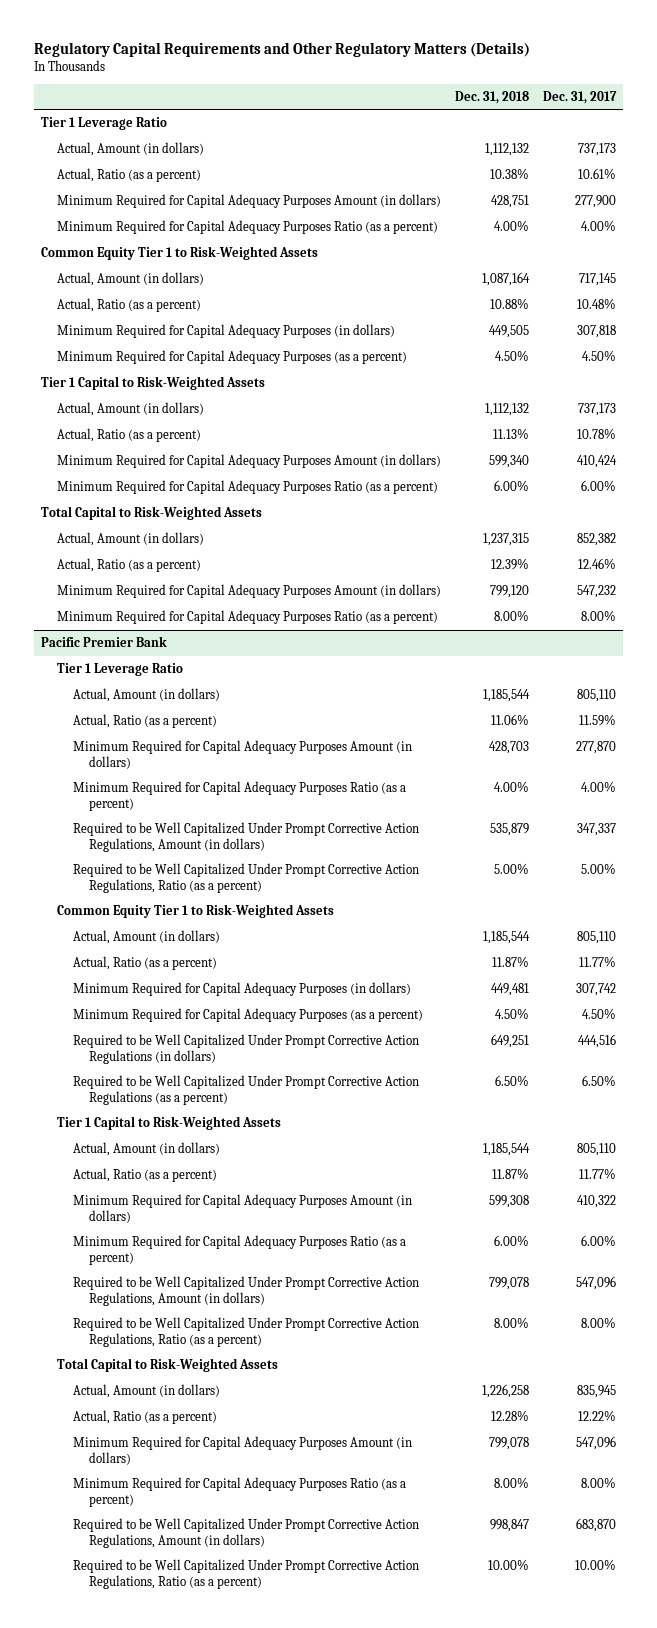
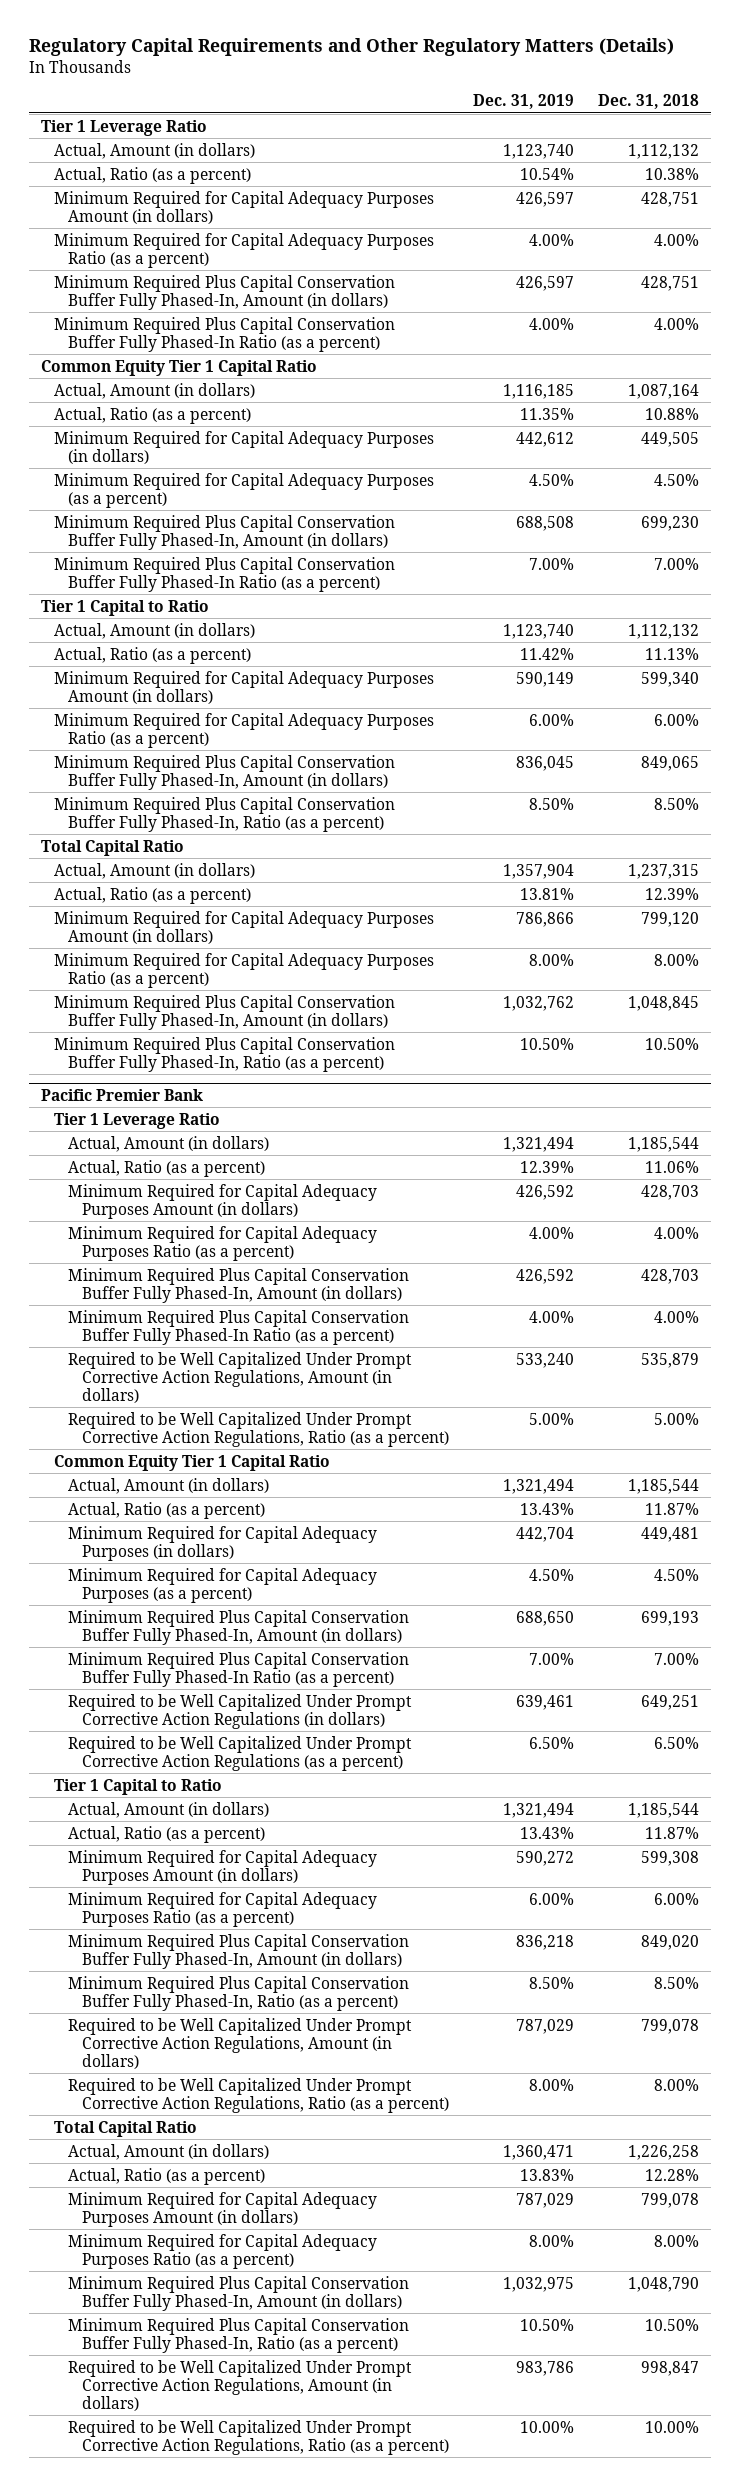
[543,91,618,105] Dec. 31, 2017 -> none
none -> [472,94,574,110] Dec. 31, 2019
none -> [54,274,396,310] Minimum Required Plus Capital Conservation Buffer Fully Phased-In, Amount (in dollars)
none -> [54,316,396,352] Minimum Required Plus Capital Conservation Buffer Fully Phased-In Ratio (as a percent)
[41,246,319,261] Common Equity Tier 1 to Risk-Weighted Assets -> [40,359,317,376] Common Equity Tier 1 Capital Ratio
none -> [54,514,396,550] Minimum Required Plus Capital Conservation Buffer Fully Phased-In, Amount (in dollars)
none -> [54,556,396,592] Minimum Required Plus Capital Conservation Buffer Fully Phased-In Ratio (as a percent)
[41,376,266,391] Tier 1 Capital to Risk-Weighted Assets -> [40,599,209,616] Tier 1 Capital to Ratio
none -> [54,754,396,790] Minimum Required Plus Capital Conservation Buffer Fully Phased-In, Amount (in dollars)
none -> [54,796,396,832] Minimum Required Plus Capital Conservation Buffer Fully Phased-In, Ratio (as a percent)
[41,506,263,521] Total Capital to Risk-Weighted Assets -> [40,839,184,856] Total Capital Ratio
none -> [54,994,396,1030] Minimum Required Plus Capital Conservation Buffer Fully Phased-In, Amount (in dollars)
none -> [54,1036,396,1072] Minimum Required Plus Capital Conservation Buffer Fully Phased-In, Ratio (as a percent)
none -> [67,1267,409,1303] Minimum Required Plus Capital Conservation Buffer Fully Phased-In, Amount (in dollars)
none -> [67,1309,409,1345] Minimum Required Plus Capital Conservation Buffer Fully Phased-In Ratio (as a percent)
[57,904,335,919] Common Equity Tier 1 to Risk-Weighted Assets -> [54,1454,331,1471] Common Equity Tier 1 Capital Ratio
none -> [67,1609,409,1645] Minimum Required Plus Capital Conservation Buffer Fully Phased-In, Amount (in dollars)
none -> [67,1651,409,1687] Minimum Required Plus Capital Conservation Buffer Fully Phased-In Ratio (as a percent)
[57,1116,282,1131] Tier 1 Capital to Risk-Weighted Assets -> [54,1778,223,1795] Tier 1 Capital to Ratio
none -> [67,1933,409,1969] Minimum Required Plus Capital Conservation Buffer Fully Phased-In, Amount (in dollars)
none -> [67,1975,409,2011] Minimum Required Plus Capital Conservation Buffer Fully Phased-In, Ratio (as a percent)
[57,1358,279,1373] Total Capital to Risk-Weighted Assets -> [54,2120,198,2137] Total Capital Ratio
none -> [67,2275,409,2311] Minimum Required Plus Capital Conservation Buffer Fully Phased-In, Amount (in dollars)
none -> [67,2317,409,2353] Minimum Required Plus Capital Conservation Buffer Fully Phased-In, Ratio (as a percent)

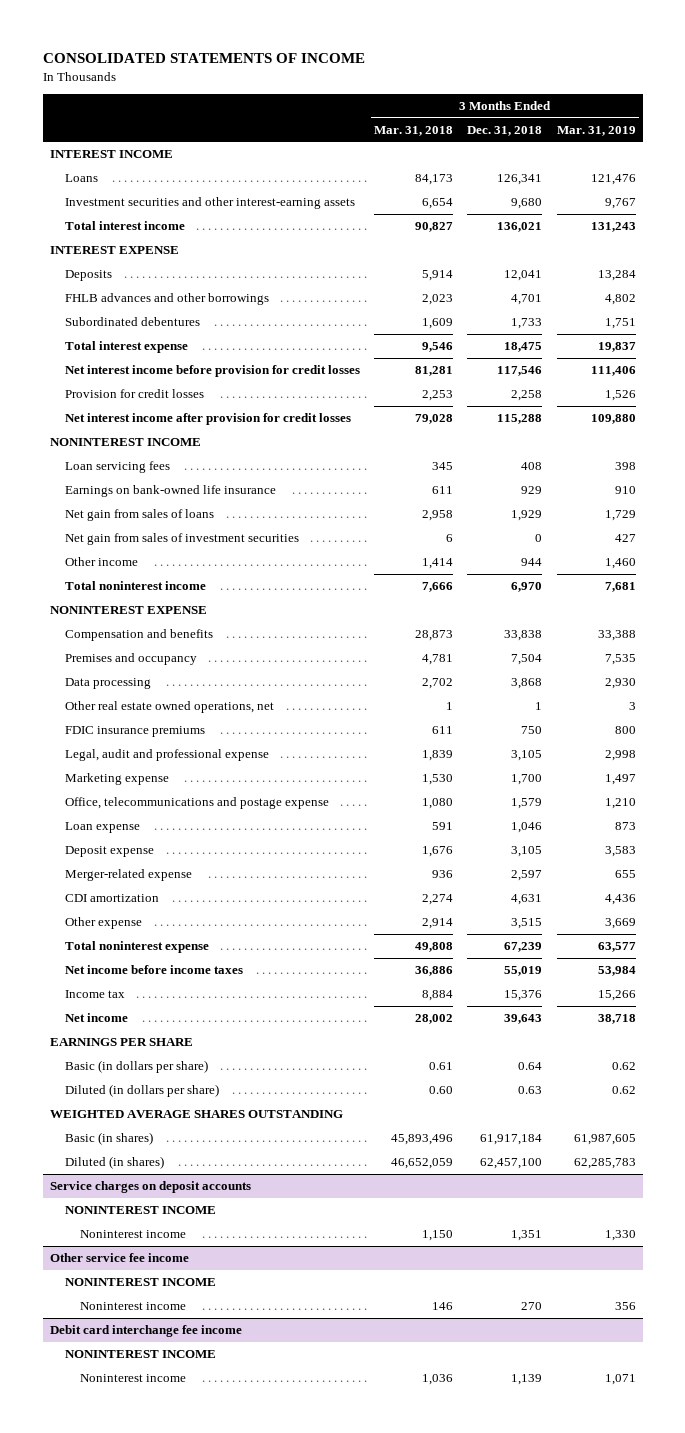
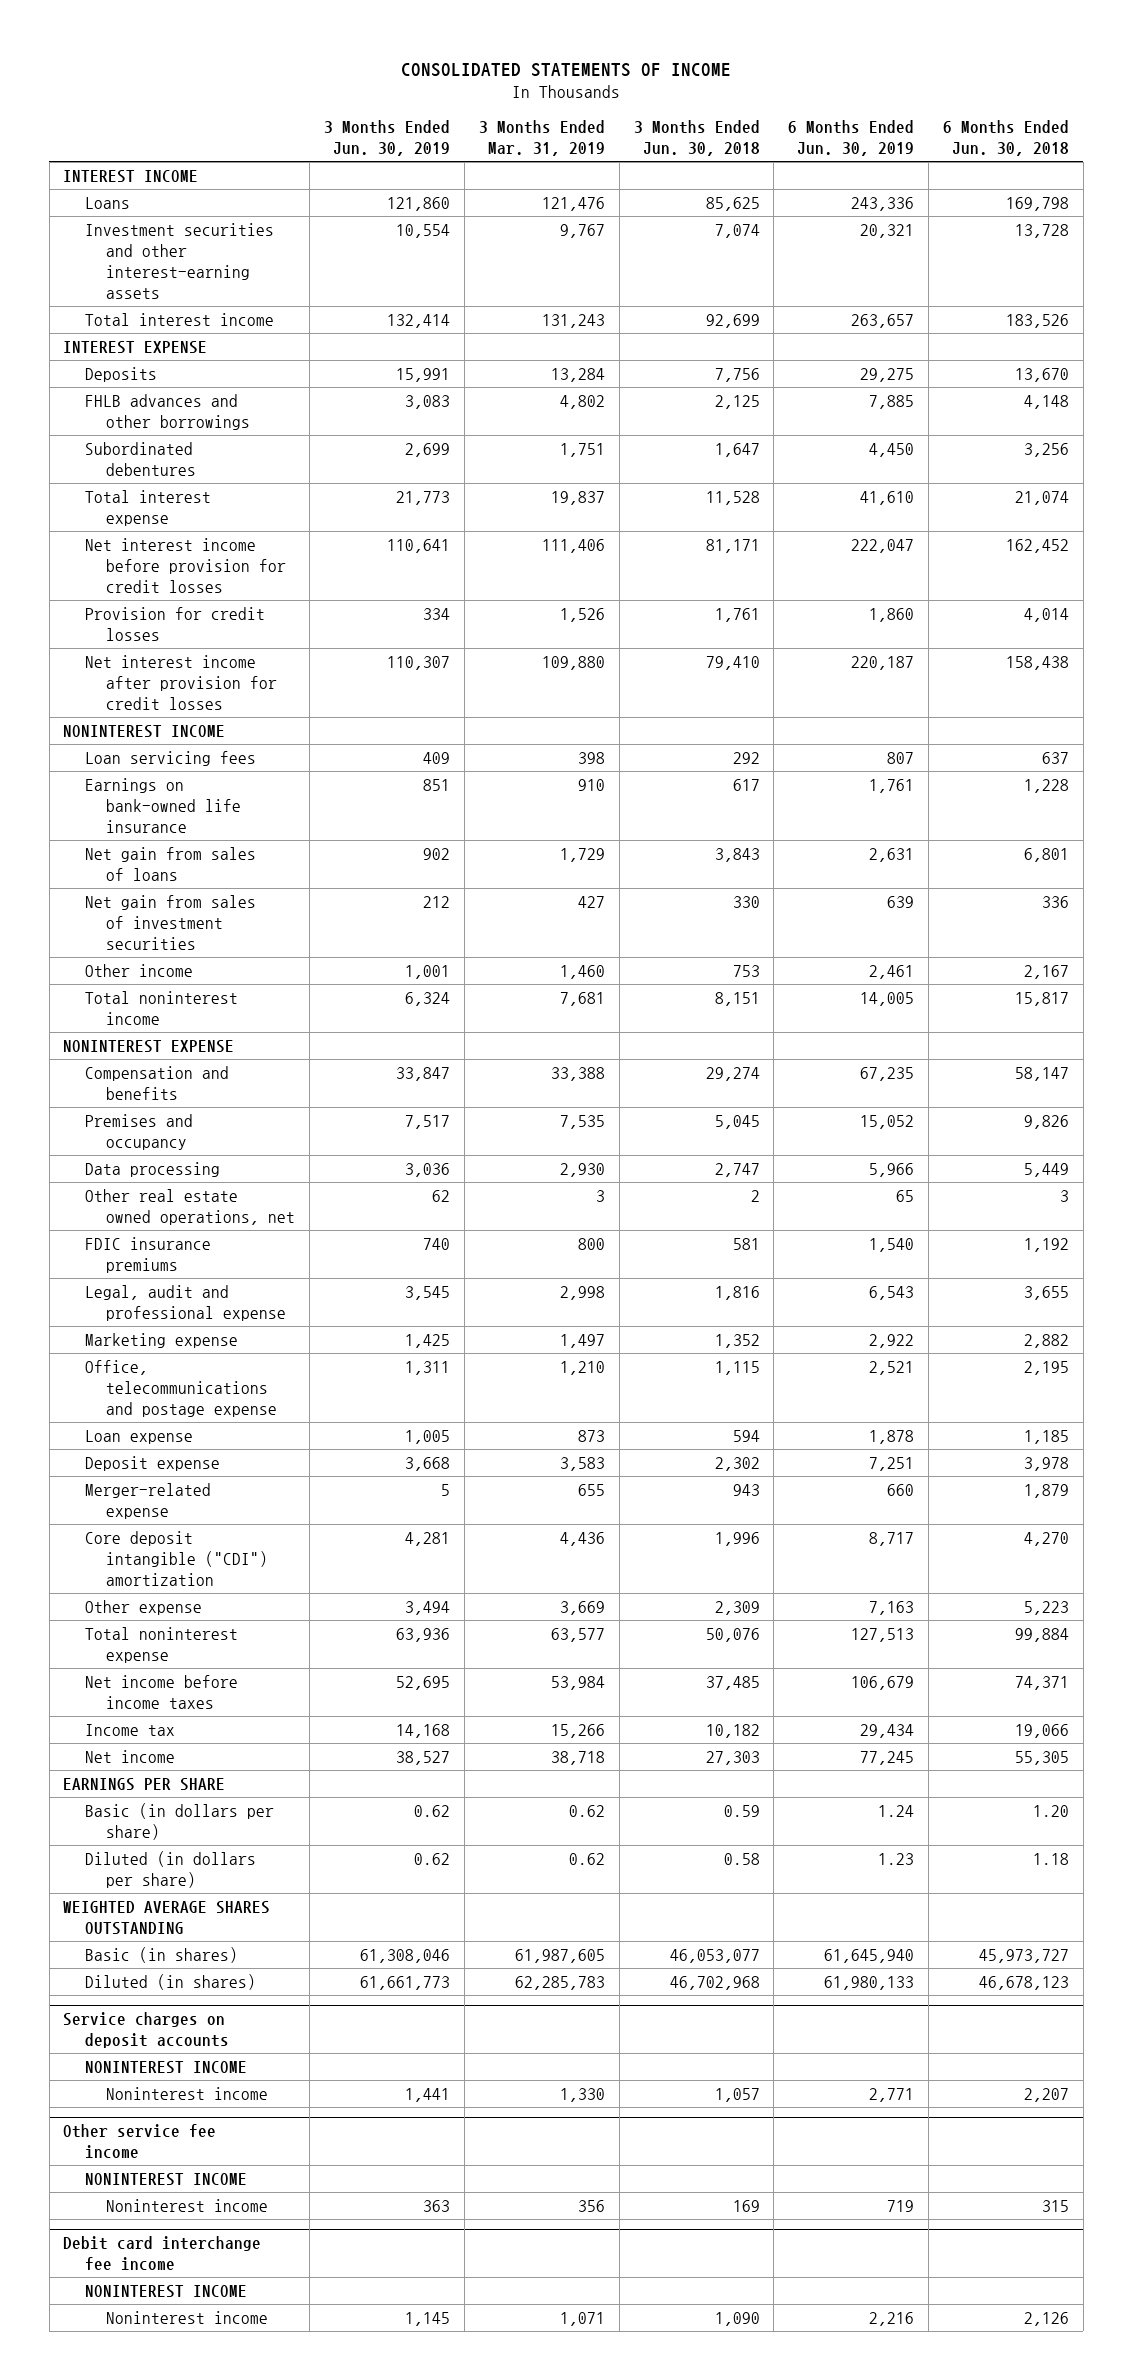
[374,125,454,136] Mar. 31, 2018 -> none
[467,125,543,136] Dec. 31, 2018 -> none
none -> [324,120,451,157] 3 Months Ended Jun. 30, 2019
none -> [633,120,760,157] 3 Months Ended Jun. 30, 2018
none -> [788,120,915,157] 6 Months Ended Jun. 30, 2019
none -> [942,120,1069,157] 6 Months Ended Jun. 30, 2018
[65,894,160,903] CDI amortization -> [84,1530,269,1586] Core deposit intangible ("CDI") amortization

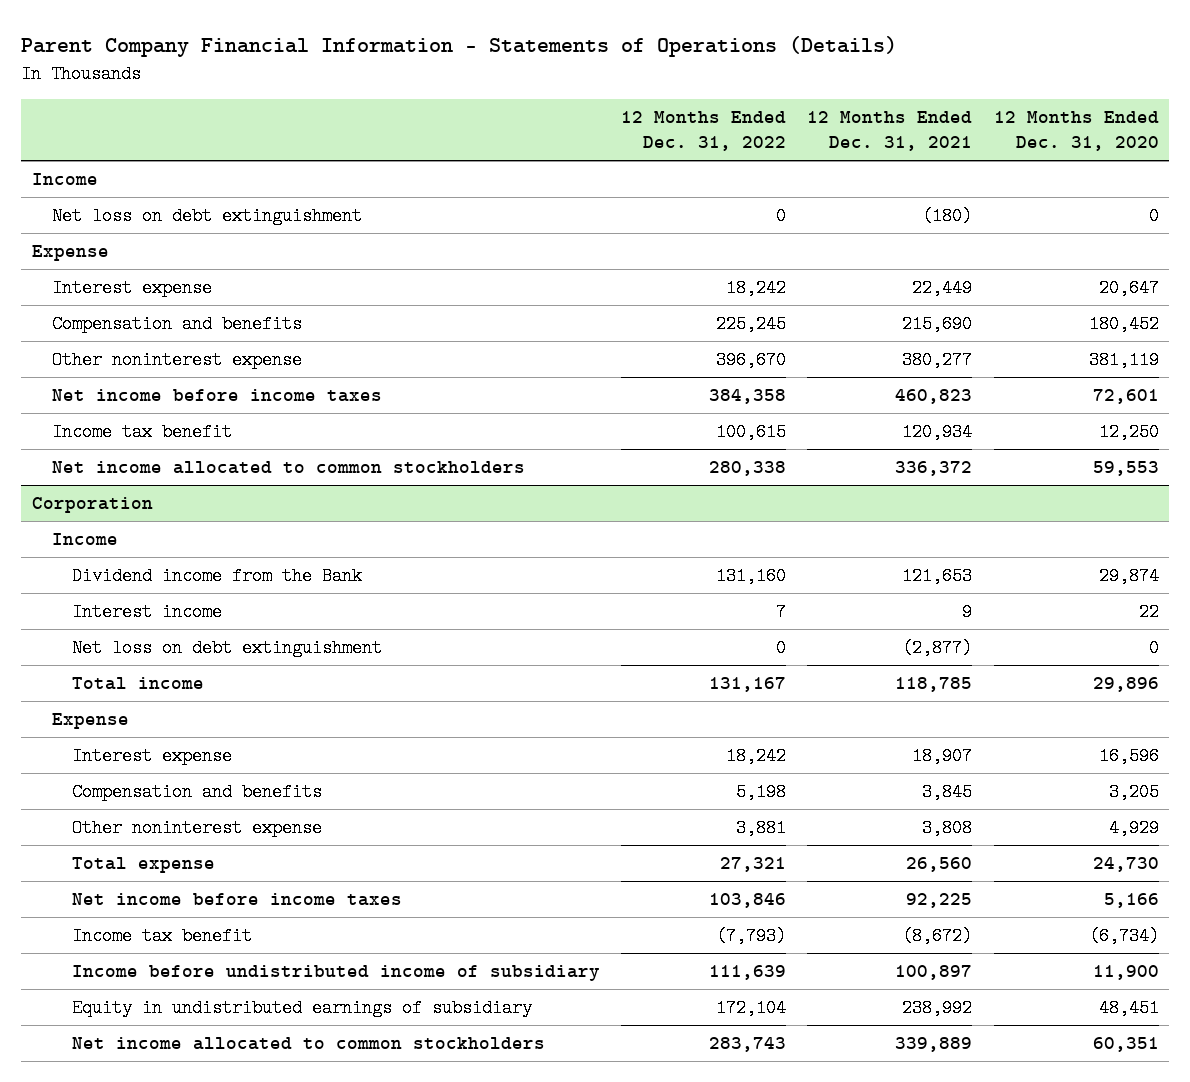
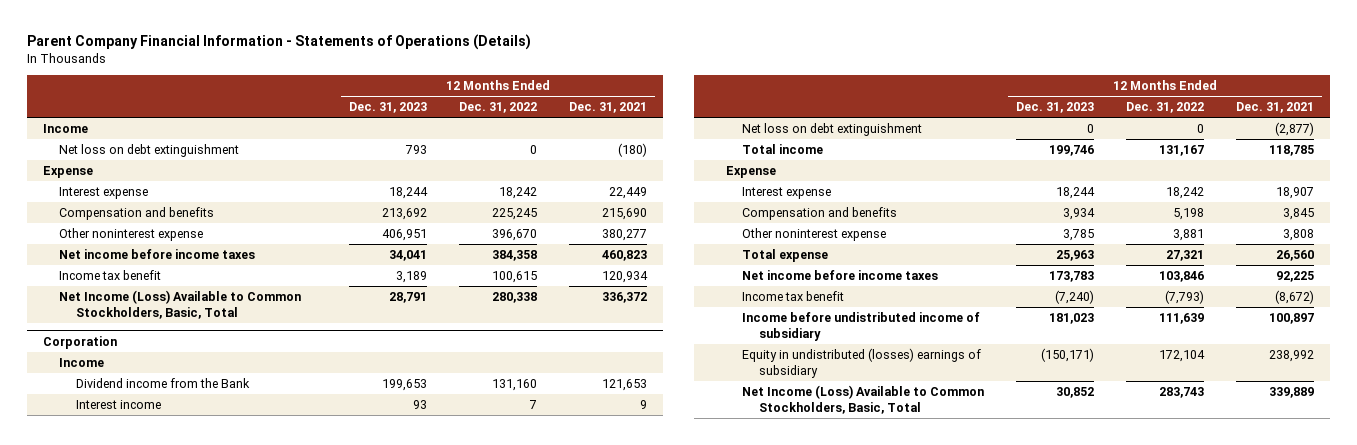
[993,110,1159,152] 12 Months Ended Dec. 31, 2020 -> none
none -> [349,102,428,114] Dec. 31, 2023
[51,461,525,475] Net income allocated to common stockholders -> [59,289,302,319] Net Income (Loss) Available to Common Stockholders, Basic, Total
[71,999,532,1018] Equity in undistributed earnings of subsidiary -> [742,347,982,378] Equity in undistributed (losses) earnings of subsidiary
[71,1037,545,1051] Net income allocated to common stockholders -> [742,384,985,414] Net Income (Loss) Available to Common Stockholders, Basic, Total

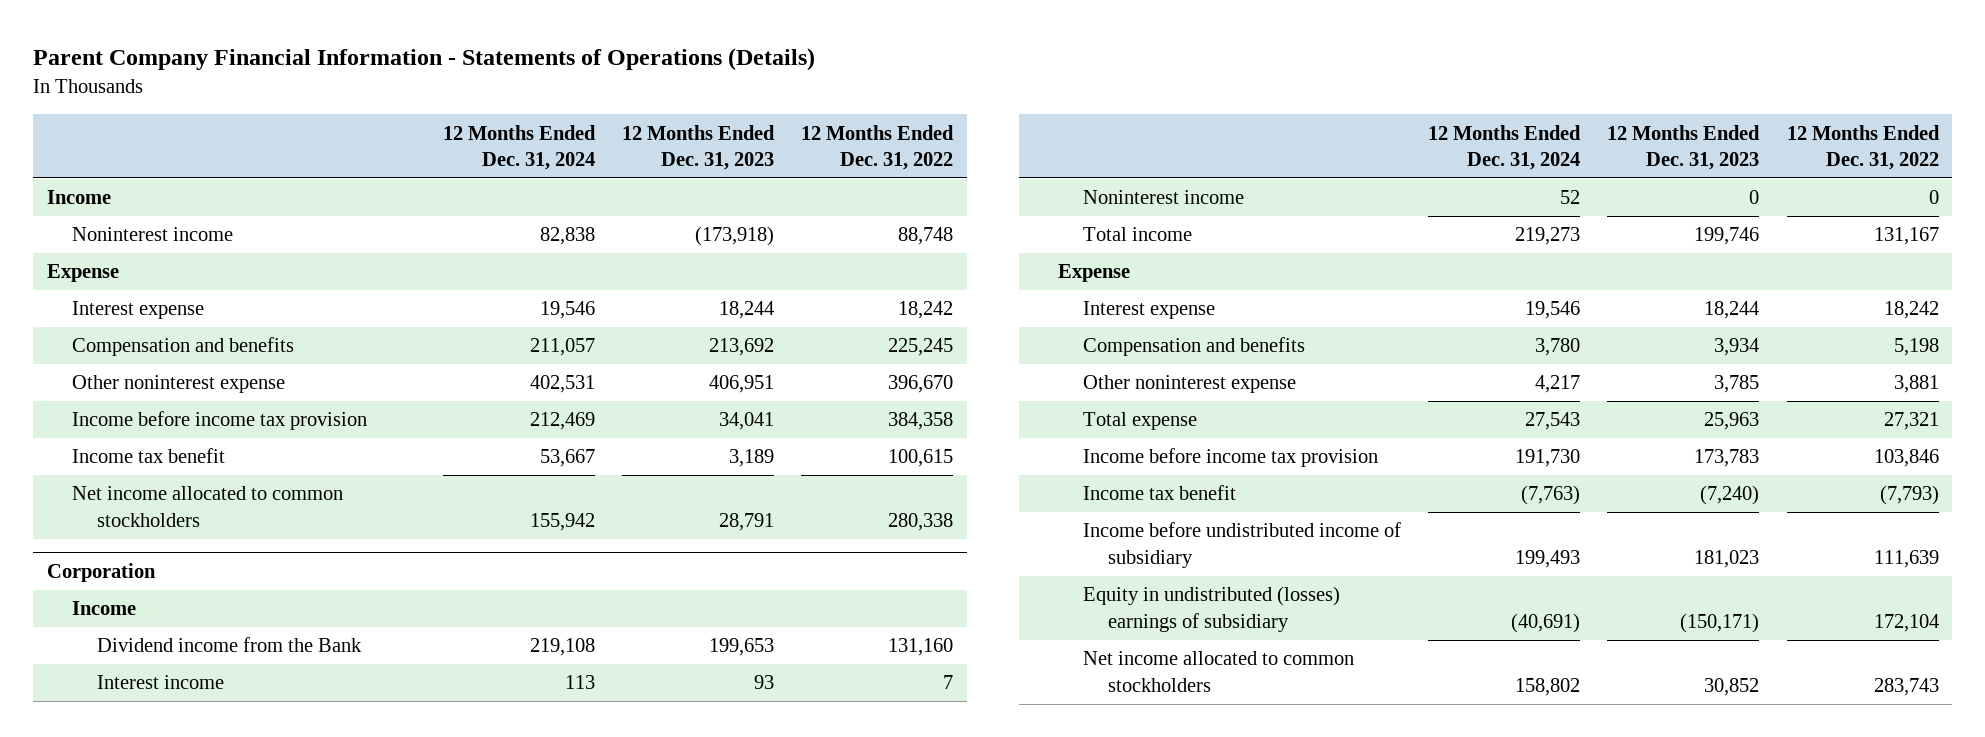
[568,102,647,114] Dec. 31, 2021 -> none
none -> [442,124,596,170] 12 Months Ended Dec. 31, 2024
[59,143,240,157] Net loss on debt extinguishment -> none
none -> [72,227,234,242] Noninterest income
[59,248,256,259] Net income before income taxes -> [72,411,368,431] Income before income tax provision
[59,289,302,319] Net Income (Loss) Available to Common Stockholders, Basic, Total -> [72,486,344,527] Net income allocated to common stockholders
[742,122,923,136] Net loss on debt extinguishment -> none
none -> [1082,190,1244,205] Noninterest income
[742,269,939,280] Net income before income taxes -> [1082,448,1378,468] Income before income tax provision
[742,384,985,414] Net Income (Loss) Available to Common Stockholders, Basic, Total -> [1082,651,1354,692] Net income allocated to common stockholders

